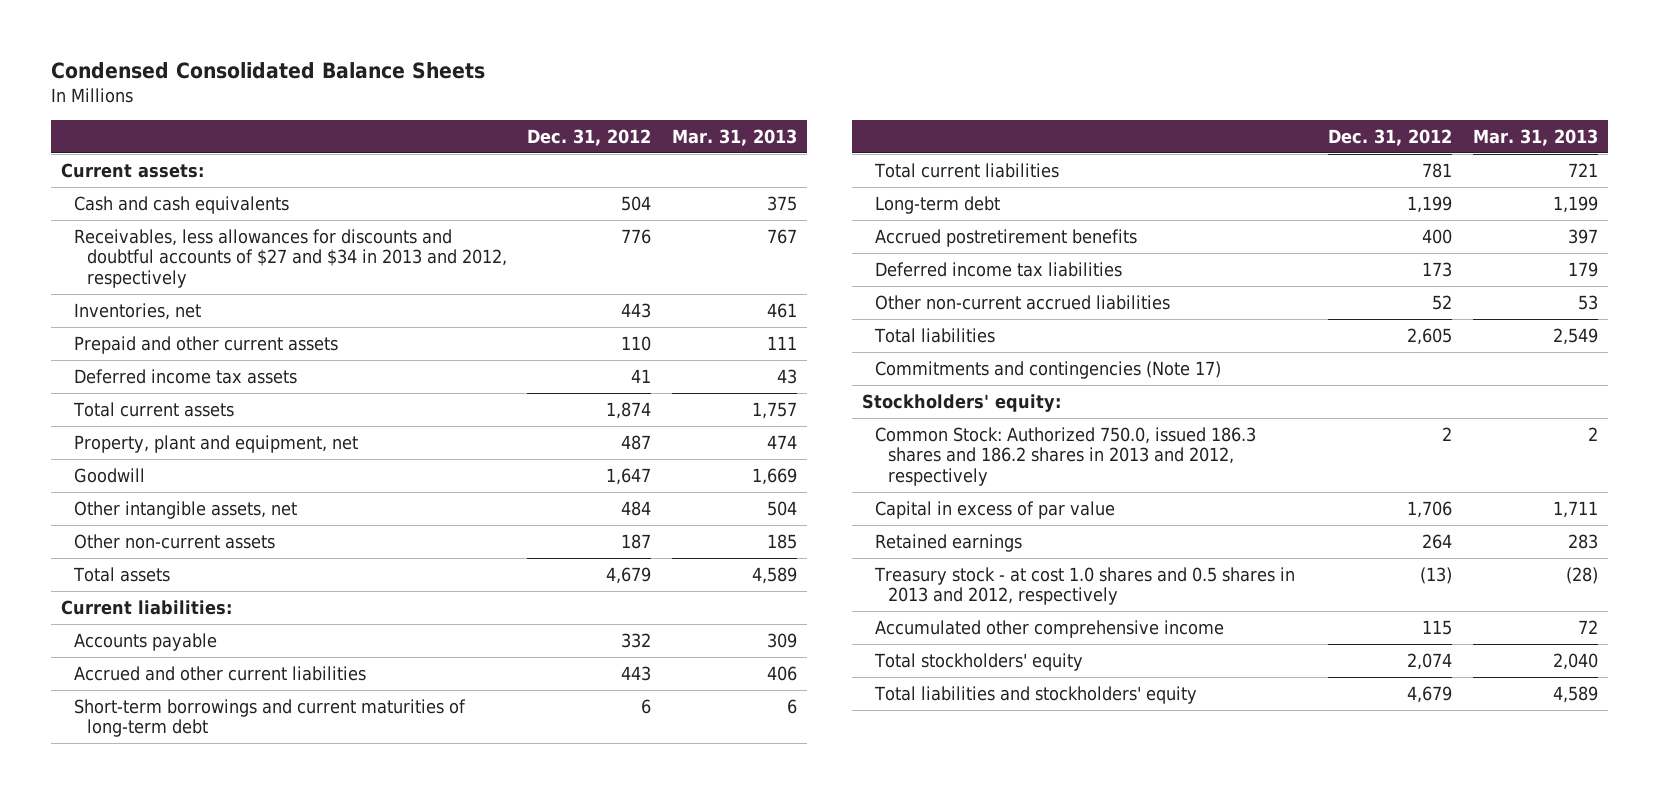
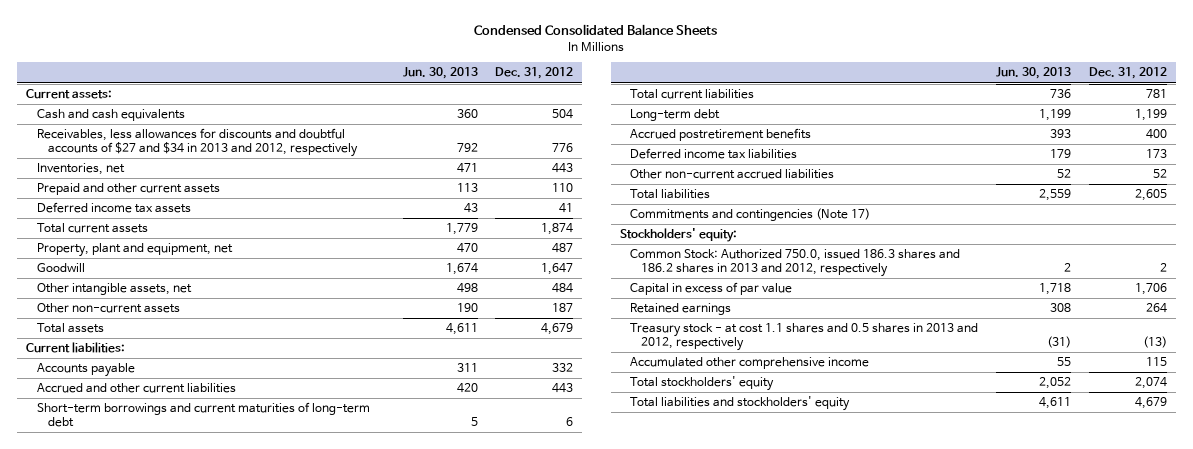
[671,128,797,146] Mar. 31, 2013 -> none
none -> [402,67,478,80] Jun. 30, 2013
[873,566,1295,606] Treasury stock - at cost 1.0 shares and 0.5 shares in 2013 and 2012, respectively -> [630,323,979,352] Treasury stock - at cost 1.1 shares and 0.5 shares in 2013 and 2012, respectively

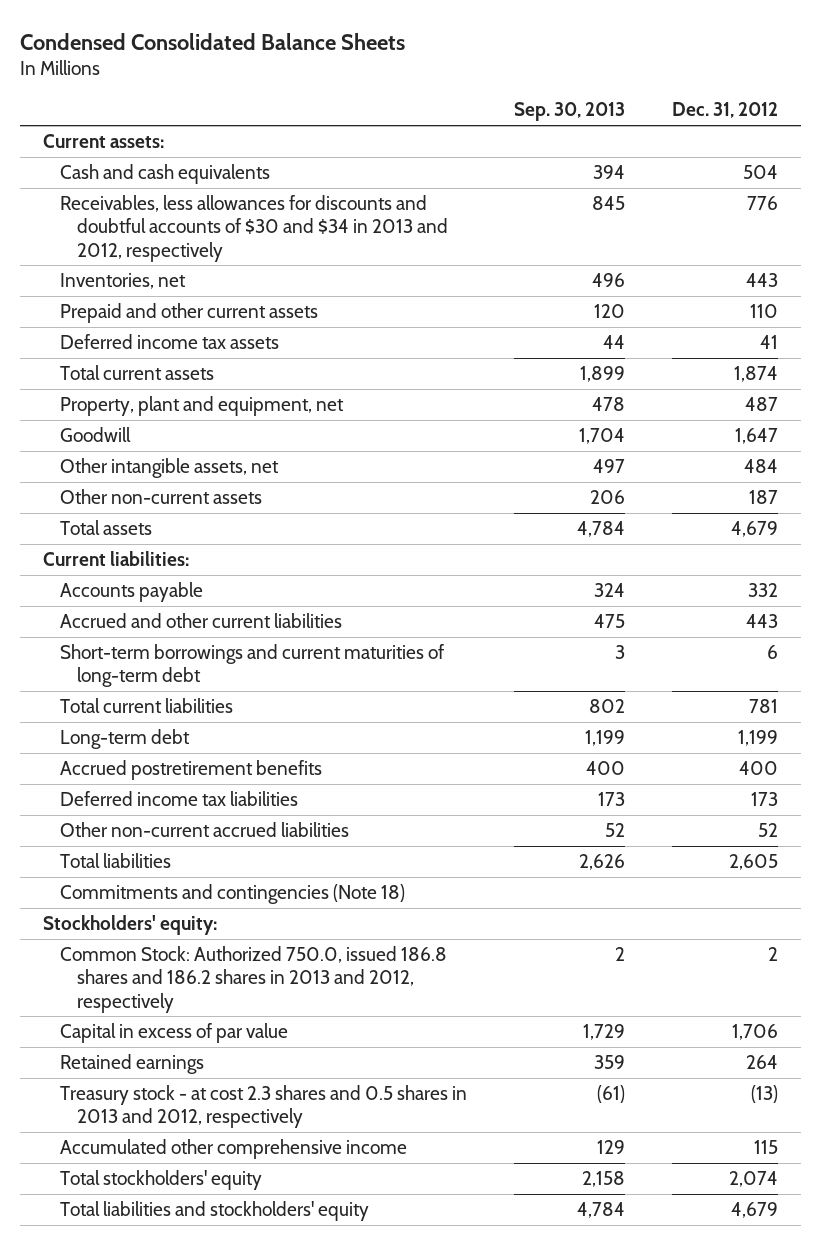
[402,67,478,80] Jun. 30, 2013 -> none
none -> [514,102,626,122] Sep. 30, 2013
[37,128,358,158] Receivables, less allowances for discounts and doubtful accounts of $27 and $34 in 2013 and 2012, respectively -> [60,195,449,262] Receivables, less allowances for discounts and doubtful accounts of $30 and $34 in 2013 and 2012, respectively
[630,208,871,222] Commitments and contingencies (Note 17) -> [60,884,406,905] Commitments and contingencies (Note 18)
[630,249,961,278] Common Stock: Authorized 750.0, issued 186.3 shares and 186.2 shares in 2013 and 2012, respectively -> [60,946,448,1013] Common Stock: Authorized 750.0, issued 186.8 shares and 186.2 shares in 2013 and 2012, respectively
[630,323,979,352] Treasury stock - at cost 1.1 shares and 0.5 shares in 2013 and 2012, respectively -> [60,1085,468,1129] Treasury stock - at cost 2.3 shares and 0.5 shares in 2013 and 2012, respectively

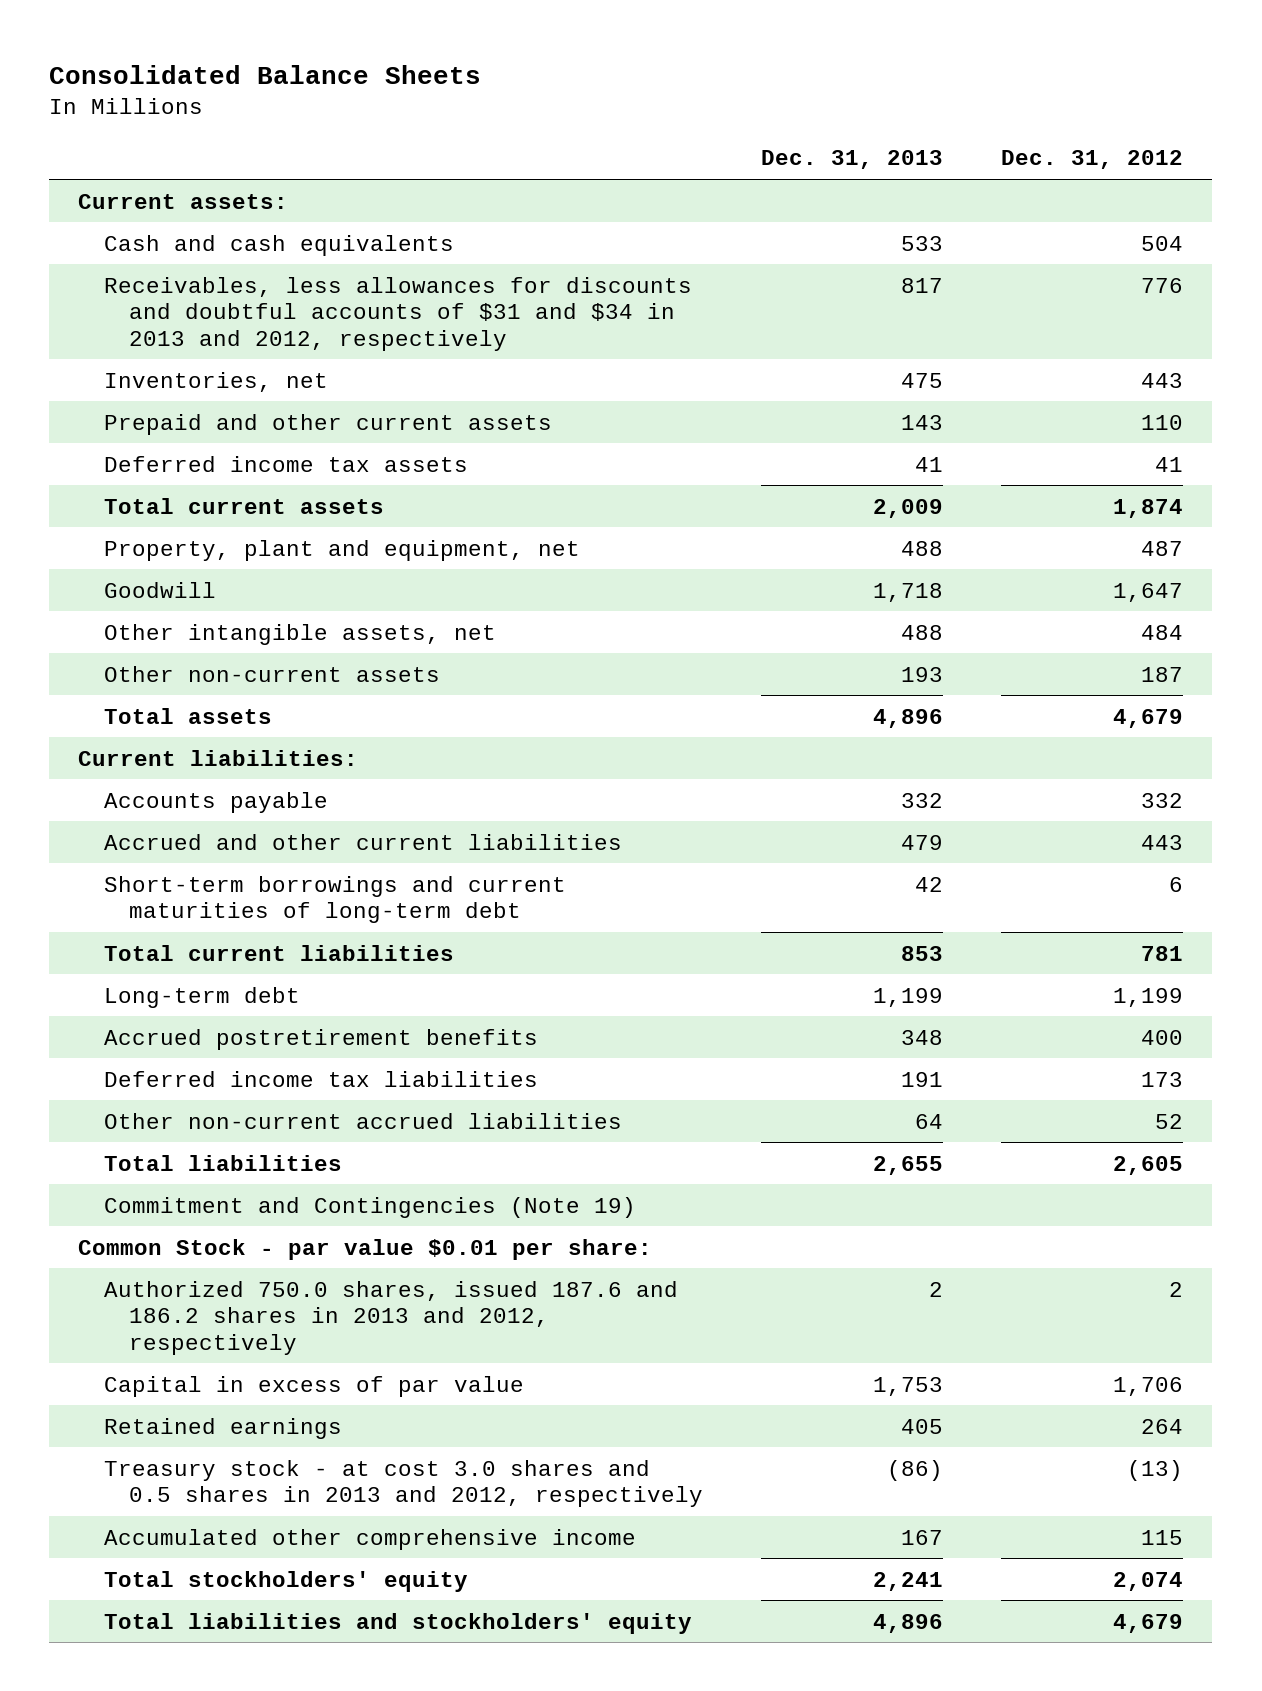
[20,32,406,50] Condensed Consolidated Balance Sheets -> [49,65,482,85] Consolidated Balance Sheets
[514,102,626,122] Sep. 30, 2013 -> none
none -> [761,150,944,170] Dec. 31, 2013
[60,195,449,262] Receivables, less allowances for discounts and doubtful accounts of $30 and $34 in 2013 and 2012, respectively -> [103,276,692,351] Receivables, less allowances for discounts and doubtful accounts of $31 and $34 in 2013 and 2012, respectively
[43,915,218,936] Stockholders' equity: -> none
[60,884,406,905] Commitments and contingencies (Note 18) -> [103,1196,636,1218] Commitment and Contingencies (Note 19)
none -> [78,1238,653,1260] Common Stock - par value $0.01 per share:
[60,946,448,1013] Common Stock: Authorized 750.0, issued 186.8 shares and 186.2 shares in 2013 and 2012, respectively -> [103,1280,678,1355] Authorized 750.0 shares, issued 187.6 and 186.2 shares in 2013 and 2012, respectively
[60,1085,468,1129] Treasury stock - at cost 2.3 shares and 0.5 shares in 2013 and 2012, respectively -> [103,1459,704,1508] Treasury stock - at cost 3.0 shares and 0.5 shares in 2013 and 2012, respectively

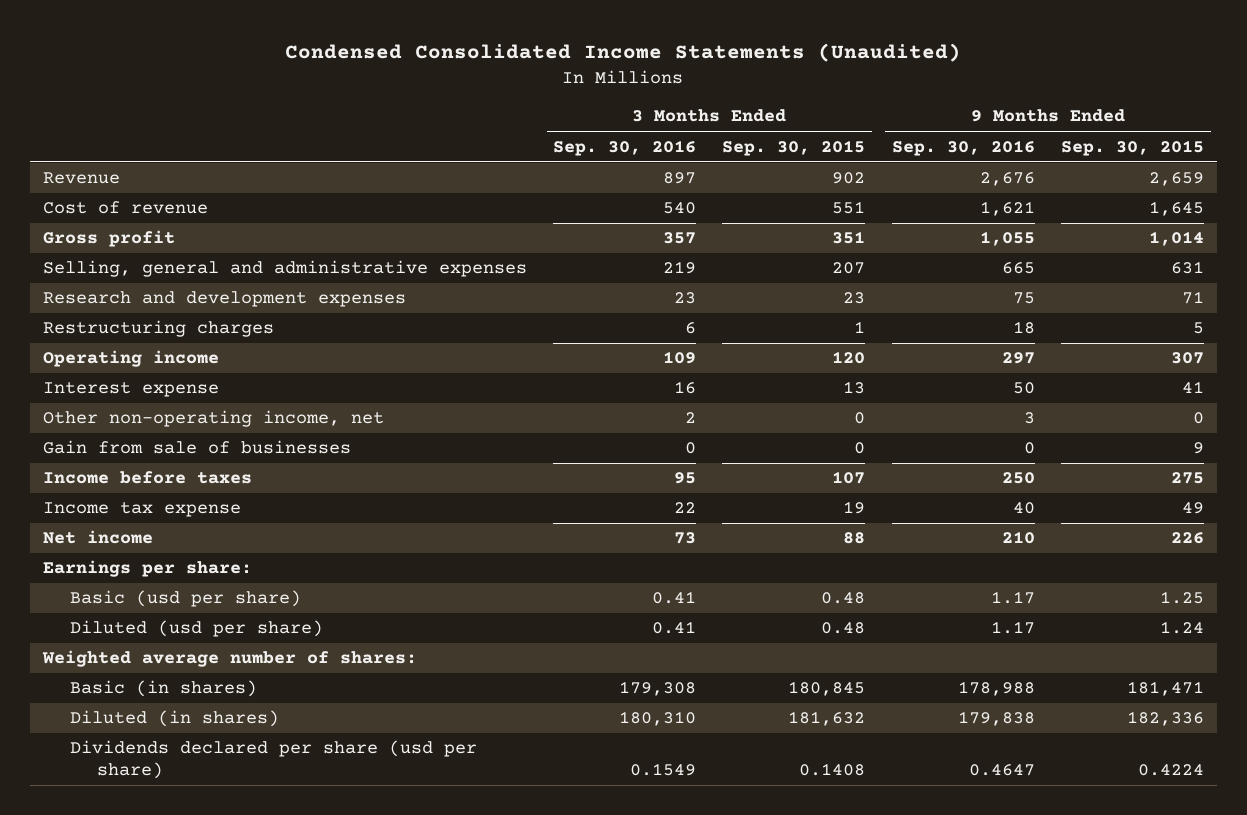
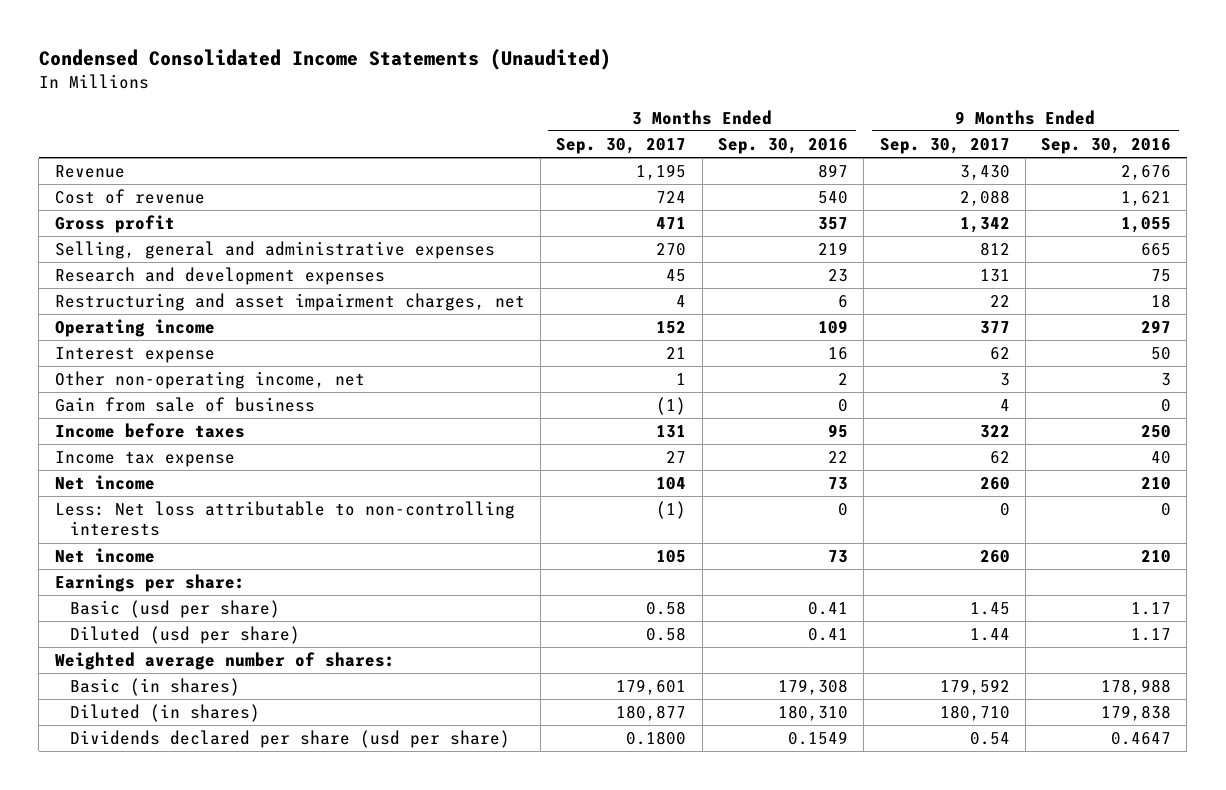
[722,139,866,156] Sep. 30, 2015 -> none
[1060,139,1204,156] Sep. 30, 2015 -> none
none -> [556,137,687,154] Sep. 30, 2017
none -> [879,137,1010,154] Sep. 30, 2017
[42,320,274,338] Restructuring charges -> [54,293,525,312] Restructuring and asset impairment charges, net
[42,440,351,455] Gain from sale of businesses -> [54,397,315,413] Gain from sale of business
none -> [54,501,515,537] Less: Net loss attributable to non-controlling interests
none -> [54,548,155,564] Net income

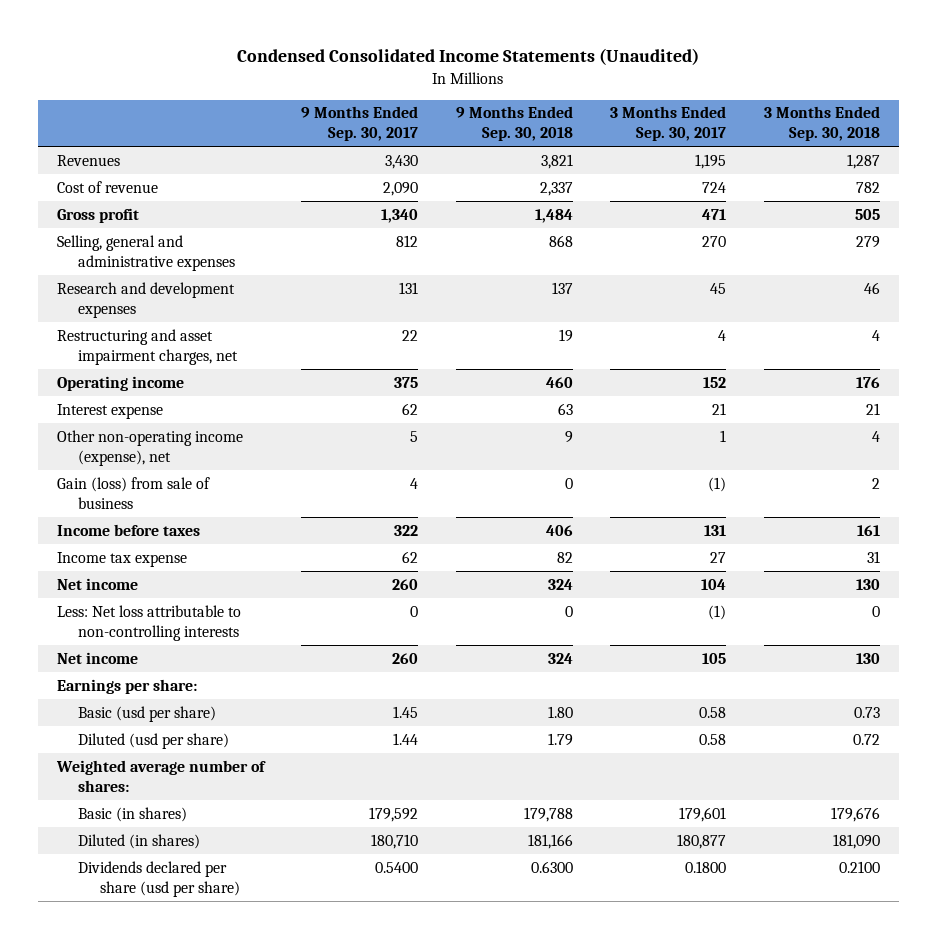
[717,137,848,154] Sep. 30, 2016 -> none
[1041,137,1172,154] Sep. 30, 2016 -> none
none -> [455,106,573,142] 9 Months Ended Sep. 30, 2018
none -> [764,106,881,142] 3 Months Ended Sep. 30, 2018
[54,165,125,179] Revenue -> [56,154,120,166] Revenues
[959,190,1010,207] 2,088 -> [383,181,419,196] 2,090
[959,217,1010,234] 1,342 -> [381,208,419,223] 1,340
[979,321,1010,335] 377 -> [394,376,419,388] 375
[54,371,365,390] Other non-operating income, net -> [56,429,243,466] Other non-operating income (expense), net
[999,373,1010,387] 3 -> [410,430,419,442] 5
[54,397,315,413] Gain from sale of business -> [56,476,210,509] Gain (loss) from sale of business
[969,732,1010,746] 0.54 -> [375,861,419,873] 0.5400

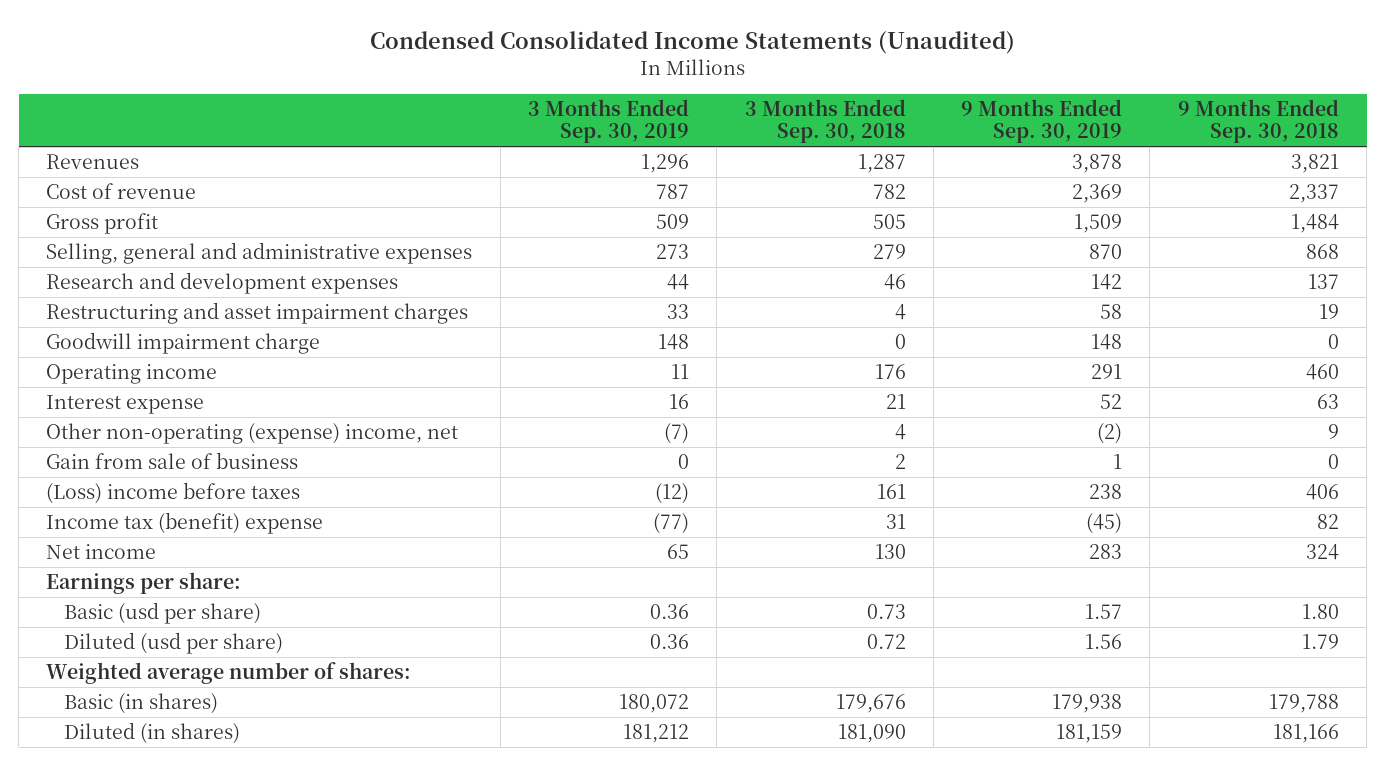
[301,106,419,142] 9 Months Ended Sep. 30, 2017 -> none
[610,106,727,142] 3 Months Ended Sep. 30, 2017 -> none
none -> [528,98,690,144] 3 Months Ended Sep. 30, 2019
none -> [961,98,1123,144] 9 Months Ended Sep. 30, 2019
[56,328,239,365] Restructuring and asset impairment charges, net -> [46,301,469,324] Restructuring and asset impairment charges
none -> [46,331,321,354] Goodwill impairment charge
[56,577,138,590] Net income -> none
[56,604,241,641] Less: Net loss attributable to non-controlling interests -> none
[56,429,243,466] Other non-operating income (expense), net -> [46,422,459,444] Other non-operating (expense) income, net
[56,476,210,509] Gain (loss) from sale of business -> [46,451,299,469] Gain from sale of business
[56,523,200,536] Income before taxes -> [46,481,301,504] (Loss) income before taxes
[56,551,187,567] Income tax expense -> [46,511,324,534] Income tax (benefit) expense
[78,860,240,897] Dividends declared per share (usd per share) -> none

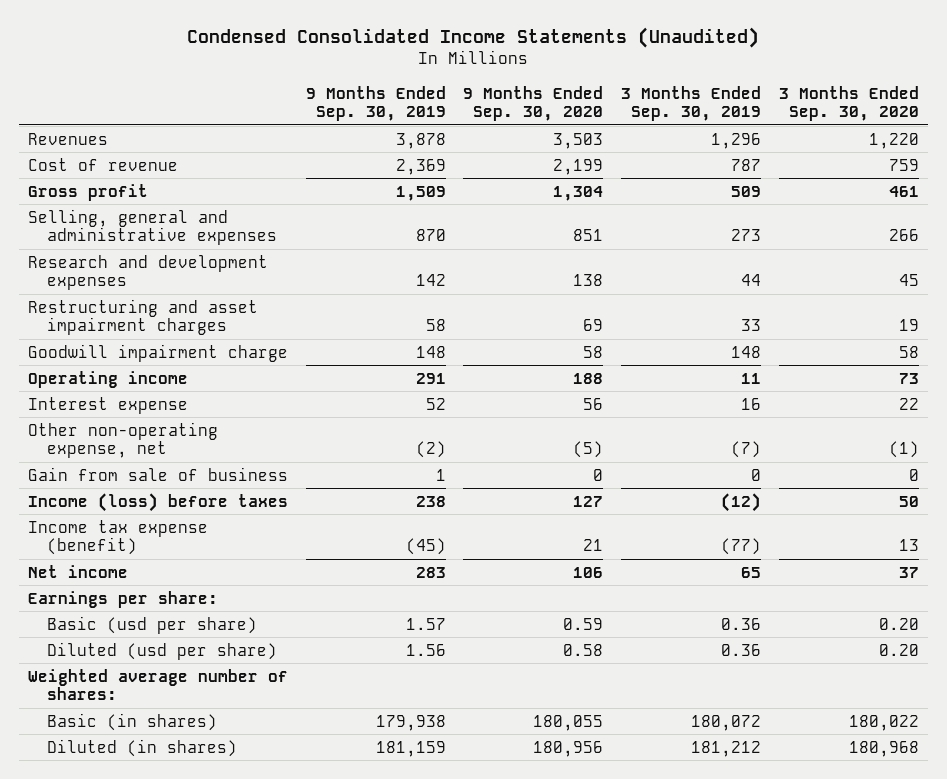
[744,98,906,144] 3 Months Ended Sep. 30, 2018 -> none
[1177,98,1339,144] 9 Months Ended Sep. 30, 2018 -> none
none -> [463,85,604,122] 9 Months Ended Sep. 30, 2020
none -> [779,85,920,122] 3 Months Ended Sep. 30, 2020
[46,422,459,444] Other non-operating (expense) income, net -> [27,421,218,459] Other non-operating expense, net
[46,481,301,504] (Loss) income before taxes -> [27,492,288,512] Income (loss) before taxes
[46,511,324,534] Income tax (benefit) expense -> [27,519,208,556] Income tax expense (benefit)

